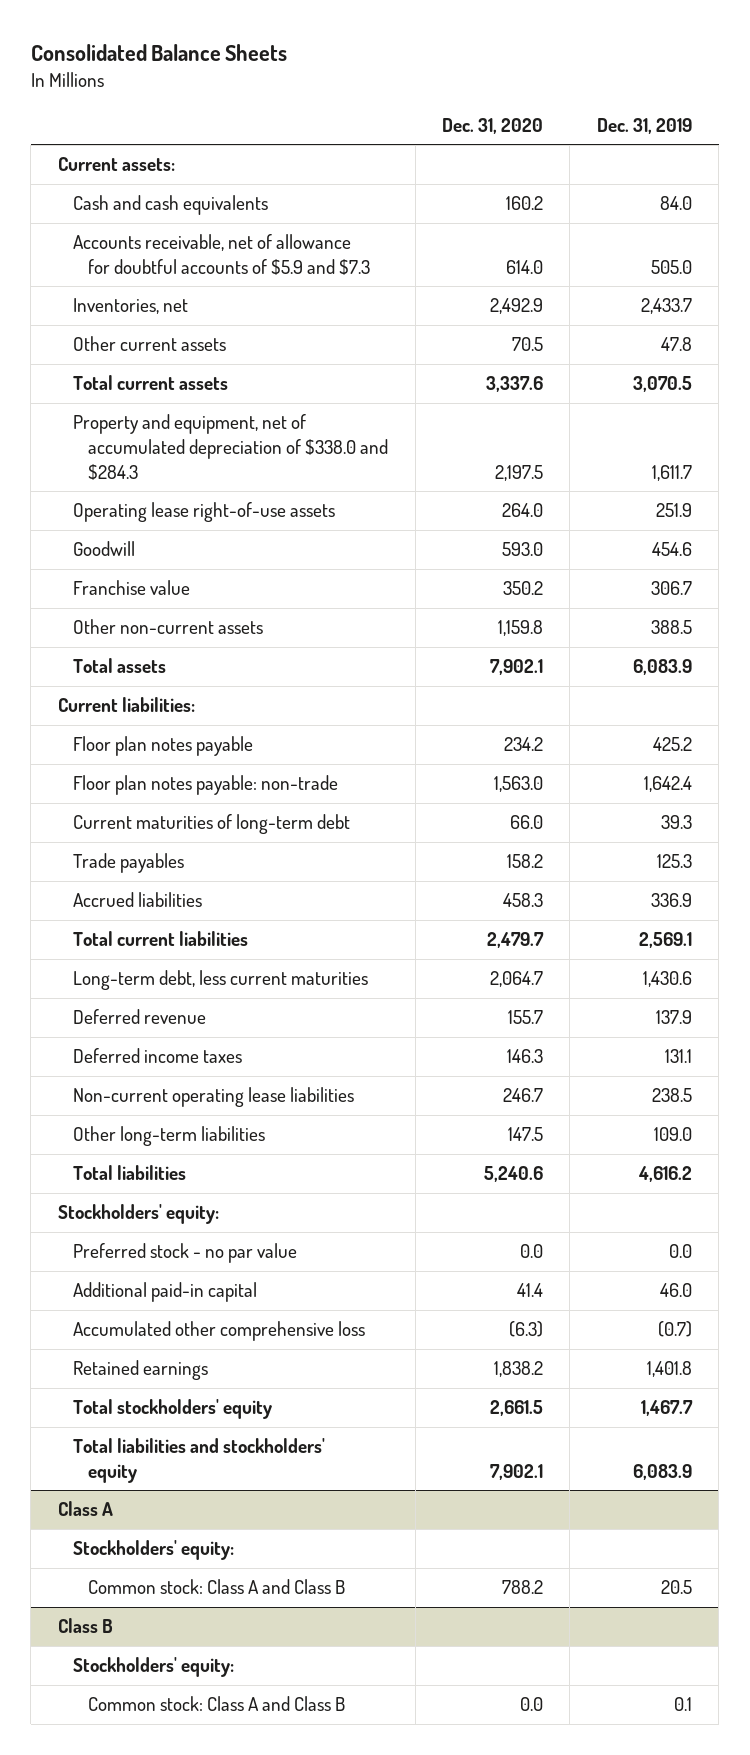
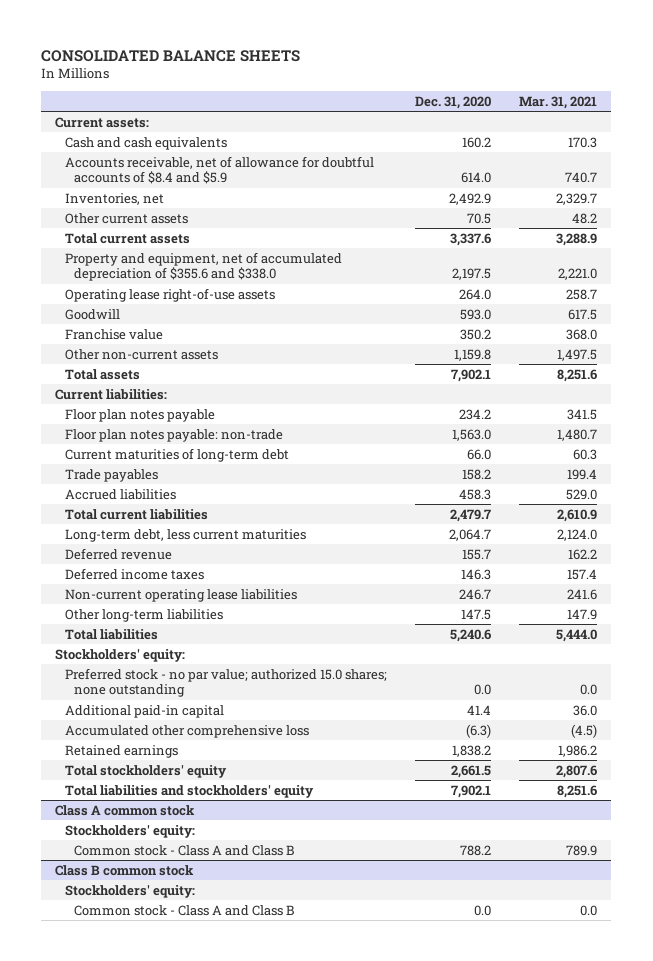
[30,43,287,61] Consolidated Balance Sheets -> [41,50,301,63] CONSOLIDATED BALANCE SHEETS
[596,118,692,135] Dec. 31, 2019 -> none
none -> [519,95,598,109] Mar. 31, 2021
[73,234,371,276] Accounts receivable, net of allowance for doubtful accounts of $5.9 and $7.3 -> [64,155,374,185] Accounts receivable, net of allowance for doubtful accounts of $8.4 and $5.9
[73,414,389,481] Property and equipment, net of accumulated depreciation of $338.0 and $284.3 -> [64,251,342,282] Property and equipment, net of accumulated depreciation of $355.6 and $338.0
[73,1243,298,1264] Preferred stock - no par value -> [64,667,387,698] Preferred stock - no par value; authorized 15.0 shares; none outstanding
[57,1501,113,1517] Class A -> [55,804,196,816] Class A common stock
[88,1579,346,1595] Common stock: Class A and Class B -> [74,844,296,856] Common stock - Class A and Class B
[57,1618,113,1634] Class B -> [55,864,195,876] Class B common stock
[88,1696,346,1712] Common stock: Class A and Class B -> [74,904,296,916] Common stock - Class A and Class B

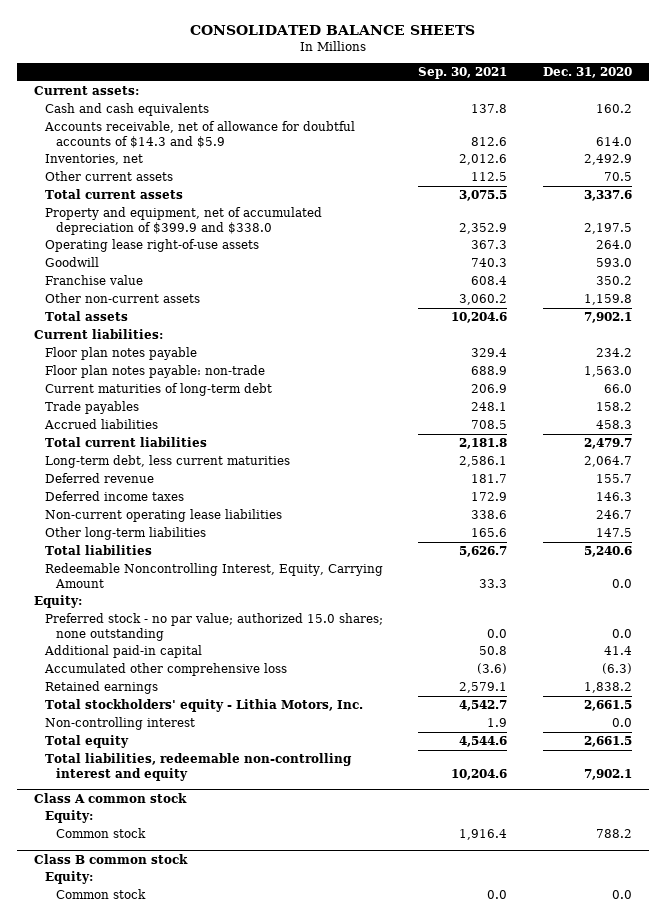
[519,95,598,109] Mar. 31, 2021 -> none
none -> [418,67,508,80] Sep. 30, 2021
[64,155,374,185] Accounts receivable, net of allowance for doubtful accounts of $8.4 and $5.9 -> [43,121,355,148] Accounts receivable, net of allowance for doubtful accounts of $14.3 and $5.9
[64,251,342,282] Property and equipment, net of accumulated depreciation of $355.6 and $338.0 -> [44,207,322,235] Property and equipment, net of accumulated depreciation of $399.9 and $338.0
none -> [44,563,383,588] Redeemable Noncontrolling Interest, Equity, Carrying Amount
[55,648,186,662] Stockholders' equity: -> [34,595,83,609] Equity:
[64,764,227,778] Total stockholders' equity -> [44,699,363,713] Total stockholders' equity - Lithia Motors, Inc.
none -> [44,717,195,731] Non-controlling interest
none -> [44,735,129,749] Total equity
[64,784,314,798] Total liabilities and stockholders' equity -> [44,753,352,781] Total liabilities, redeemable non-controlling interest and equity
[64,824,195,838] Stockholders' equity: -> [44,810,93,824] Equity:
[74,844,296,856] Common stock - Class A and Class B -> [55,828,146,839] Common stock
[64,884,195,898] Stockholders' equity: -> [44,871,93,885] Equity:
[74,904,296,916] Common stock - Class A and Class B -> [55,889,146,900] Common stock

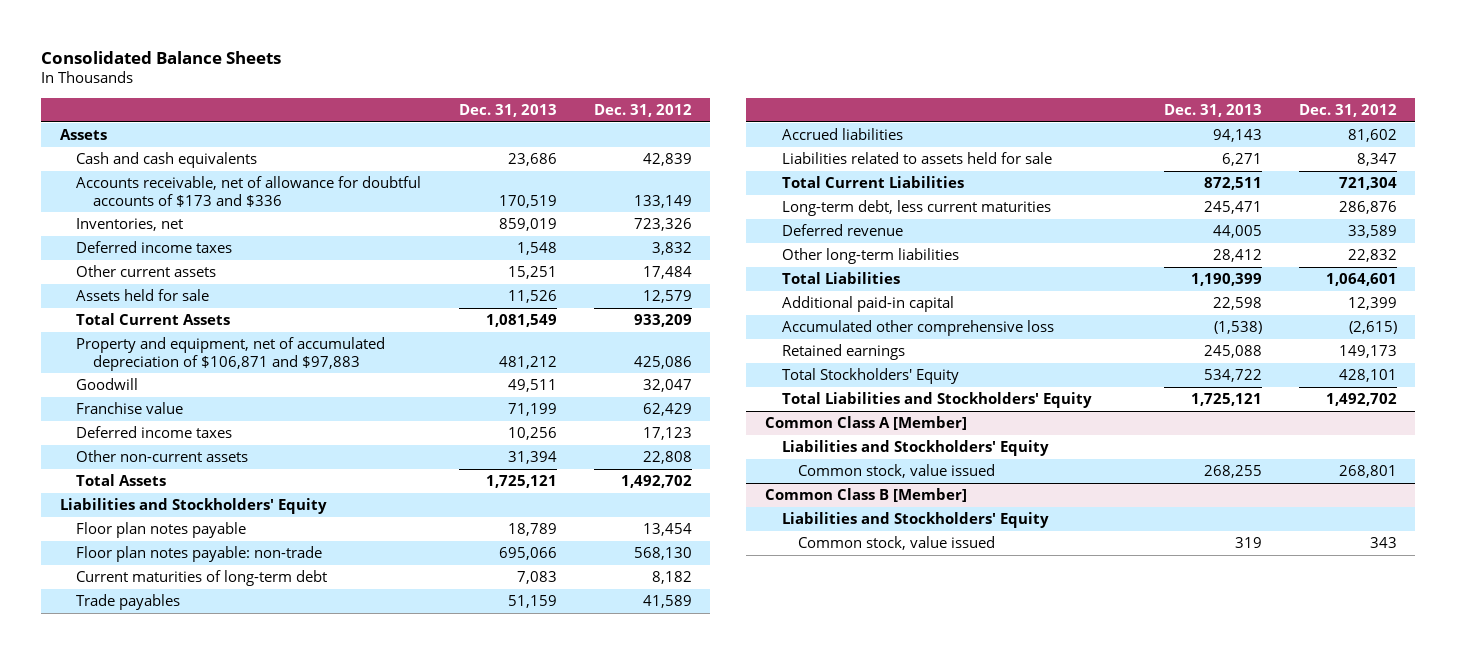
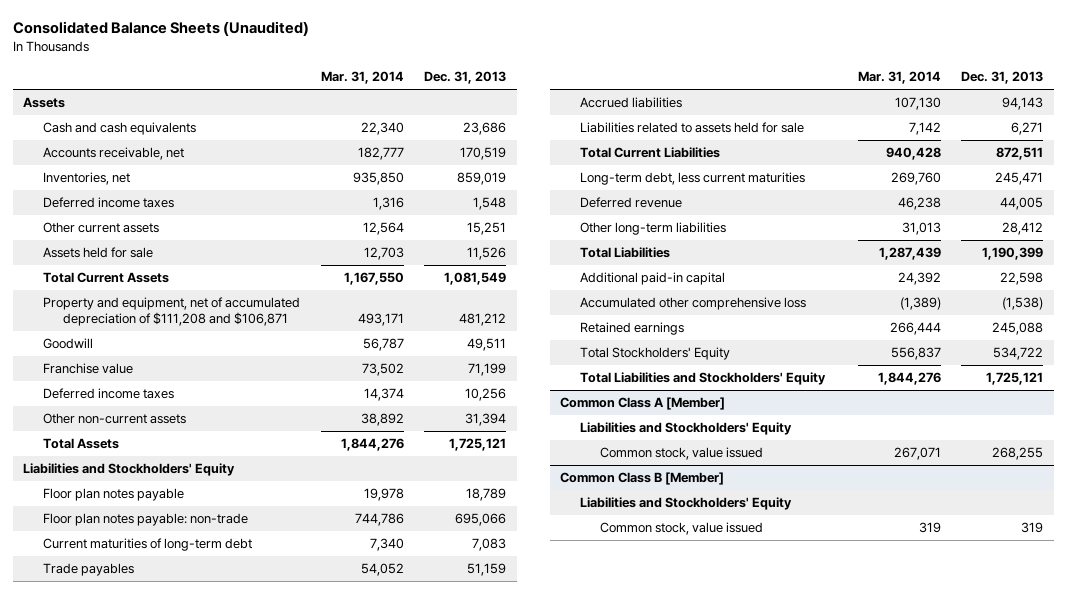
[41,50,282,64] Consolidated Balance Sheets -> [12,21,309,37] Consolidated Balance Sheets (Unaudited)
[593,103,692,117] Dec. 31, 2012 -> none
none -> [320,71,404,85] Mar. 31, 2014
[76,176,422,207] Accounts receivable, net of allowance for doubtful accounts of $173 and $336 -> [43,147,185,161] Accounts receivable, net
[76,337,386,371] Property and equipment, net of accumulated depreciation of $106,871 and $97,883 -> [43,297,301,326] Property and equipment, net of accumulated depreciation of $111,208 and $106,871

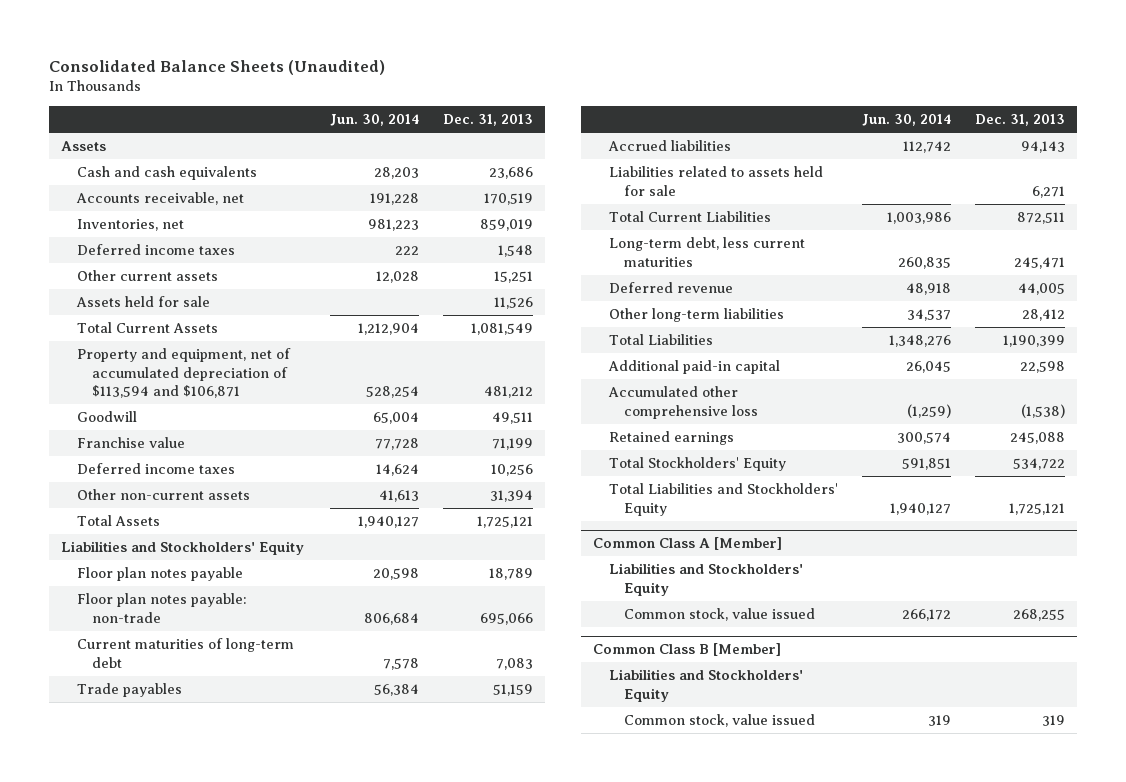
[320,71,404,85] Mar. 31, 2014 -> none
none -> [329,113,419,126] Jun. 30, 2014
[43,297,301,326] Property and equipment, net of accumulated depreciation of $111,208 and $106,871 -> [76,348,291,399] Property and equipment, net of accumulated depreciation of $113,594 and $106,871

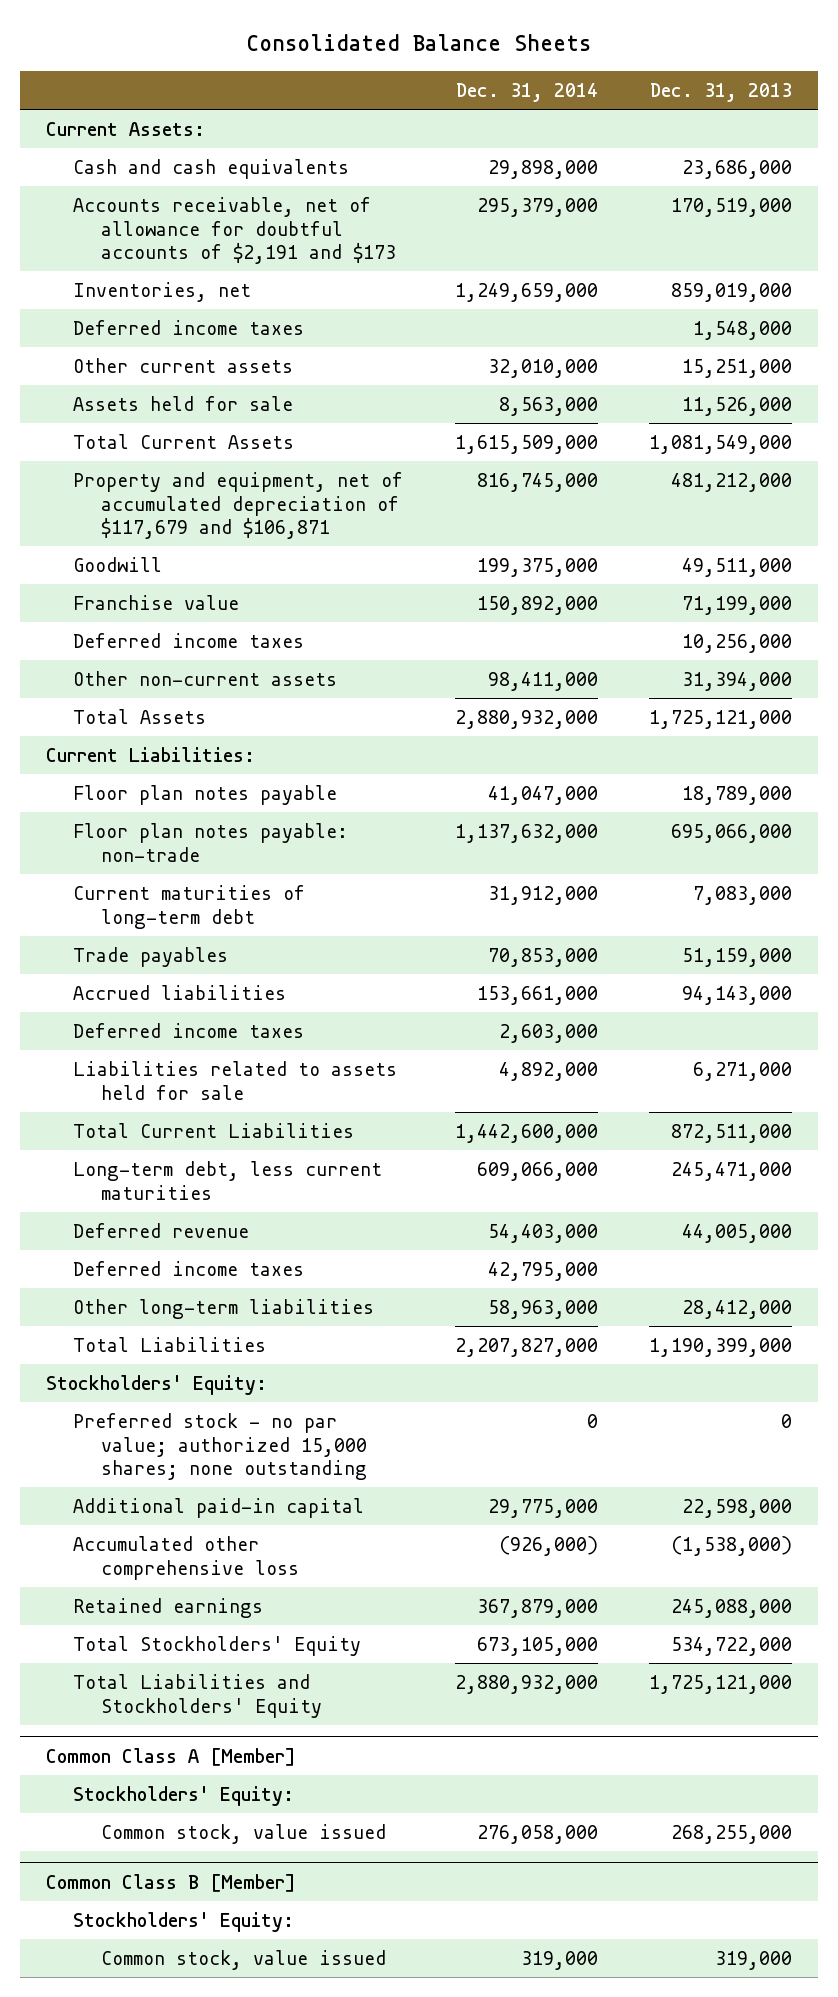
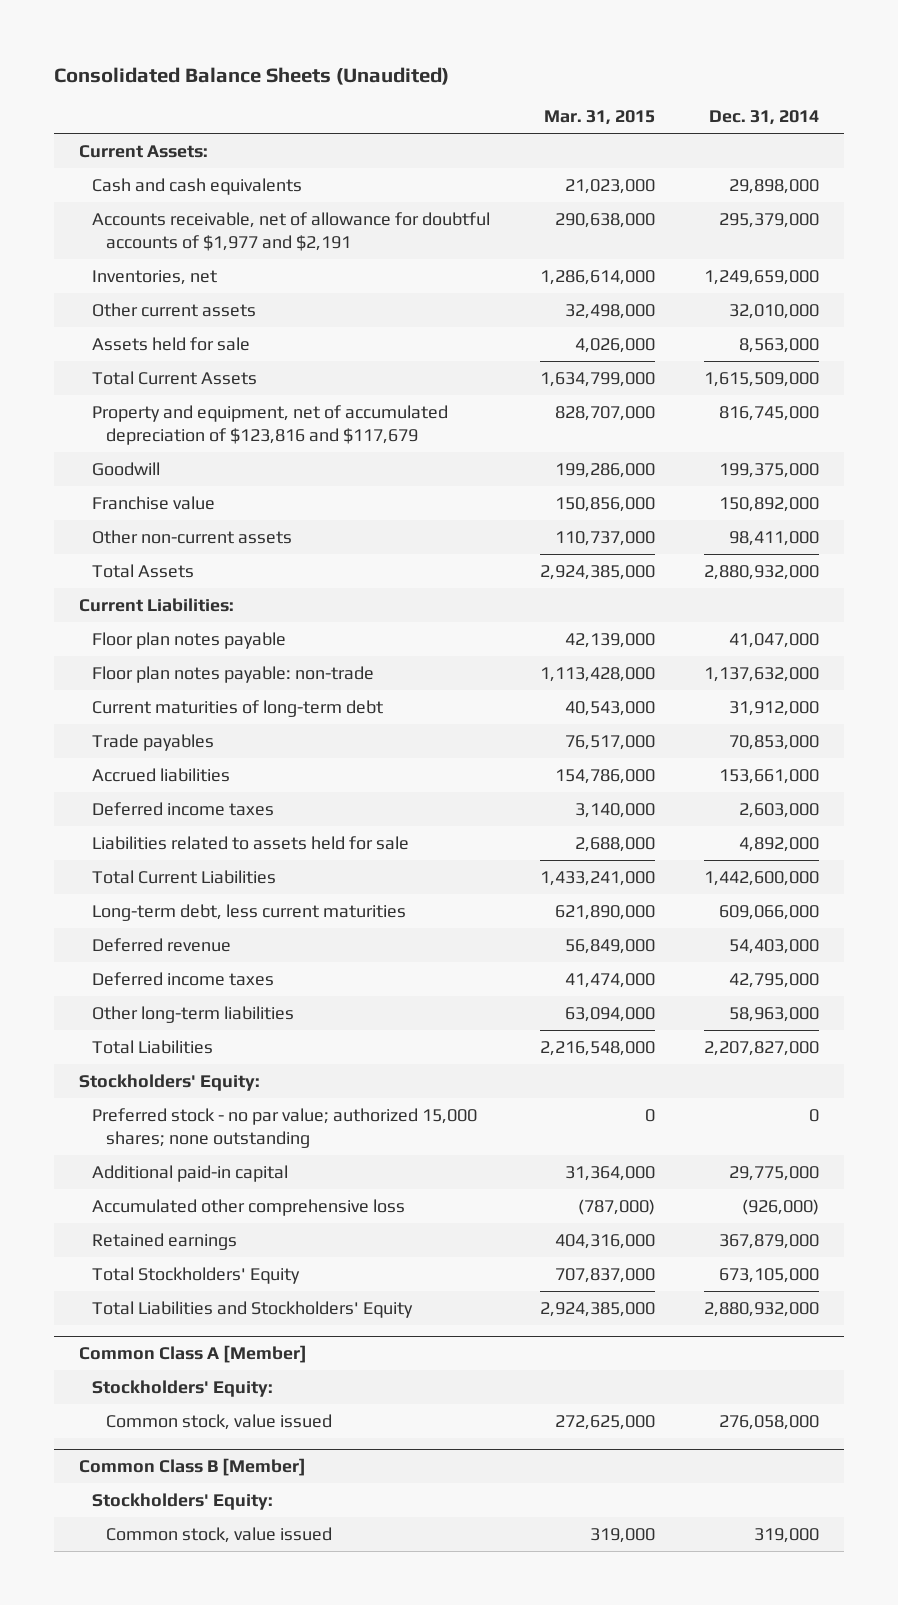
[246,34,592,52] Consolidated Balance Sheets -> [54,66,450,85] Consolidated Balance Sheets (Unaudited)
[649,82,792,102] Dec. 31, 2013 -> none
none -> [543,110,655,126] Mar. 31, 2015
[73,197,396,265] Accounts receivable, net of allowance for doubtful accounts of $2,191 and $173 -> [92,211,491,251] Accounts receivable, net of allowance for doubtful accounts of $1,977 and $2,191
[73,320,305,336] Deferred income taxes -> none
[73,472,404,540] Property and equipment, net of accumulated depreciation of $117,679 and $106,871 -> [92,404,449,445] Property and equipment, net of accumulated depreciation of $123,816 and $117,679
[73,633,305,649] Deferred income taxes -> none

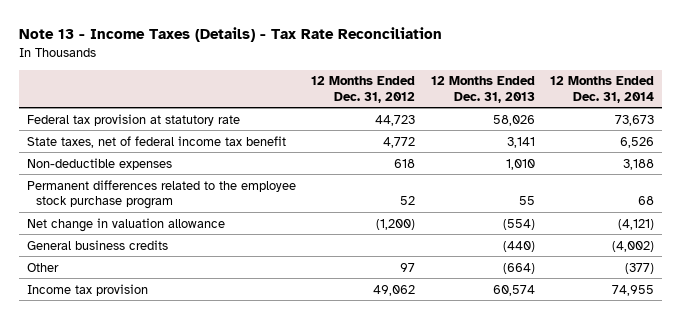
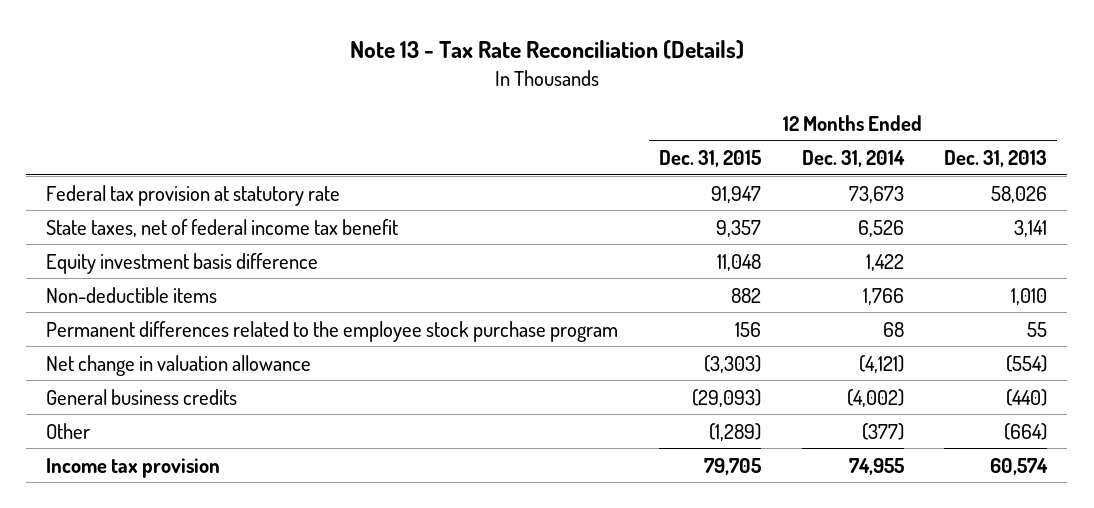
[18,27,442,43] Note 13 - Income Taxes (Details) - Tax Rate Reconciliation -> [349,40,744,60] Note 13 - Tax Rate Reconciliation (Details)
[311,76,416,103] 12 Months Ended Dec. 31, 2012 -> none
none -> [659,150,762,168] Dec. 31, 2015
none -> [46,252,319,274] Equity investment basis difference
[26,157,172,170] Non-deductible expenses -> [46,286,218,303] Non-deductible items
[623,158,655,170] 3,188 -> [862,287,904,305] 1,766

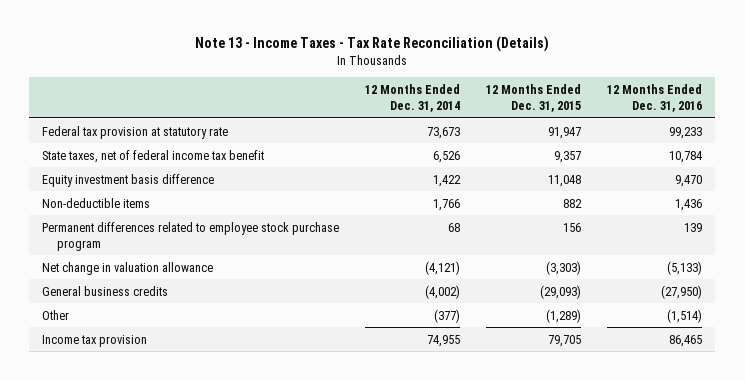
[349,40,744,60] Note 13 - Tax Rate Reconciliation (Details) -> [195,36,550,53] Note 13 - Income Taxes - Tax Rate Reconciliation (Details)
[944,150,1048,168] Dec. 31, 2013 -> none
none -> [607,83,703,112] 12 Months Ended Dec. 31, 2016
[46,320,619,342] Permanent differences related to the employee stock purchase program -> [42,221,340,251] Permanent differences related to employee stock purchase program

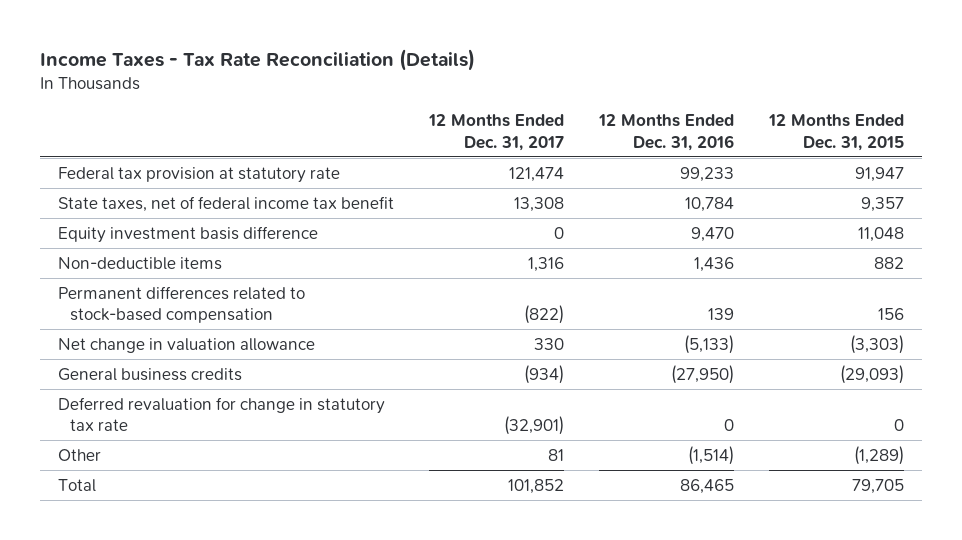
[195,36,550,53] Note 13 - Income Taxes - Tax Rate Reconciliation (Details) -> [40,49,476,72] Income Taxes - Tax Rate Reconciliation (Details)
[365,83,461,112] 12 Months Ended Dec. 31, 2014 -> none
none -> [427,114,564,151] 12 Months Ended Dec. 31, 2017
[42,221,340,251] Permanent differences related to employee stock purchase program -> [57,285,305,324] Permanent differences related to stock-based compensation
none -> [57,396,385,432] Deferred revaluation for change in statutory tax rate
[42,334,148,347] Income tax provision -> [57,478,96,492] Total

